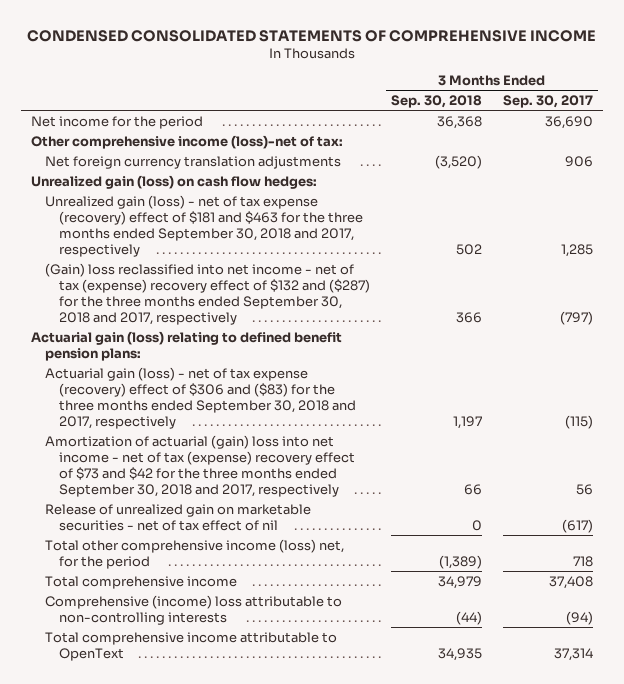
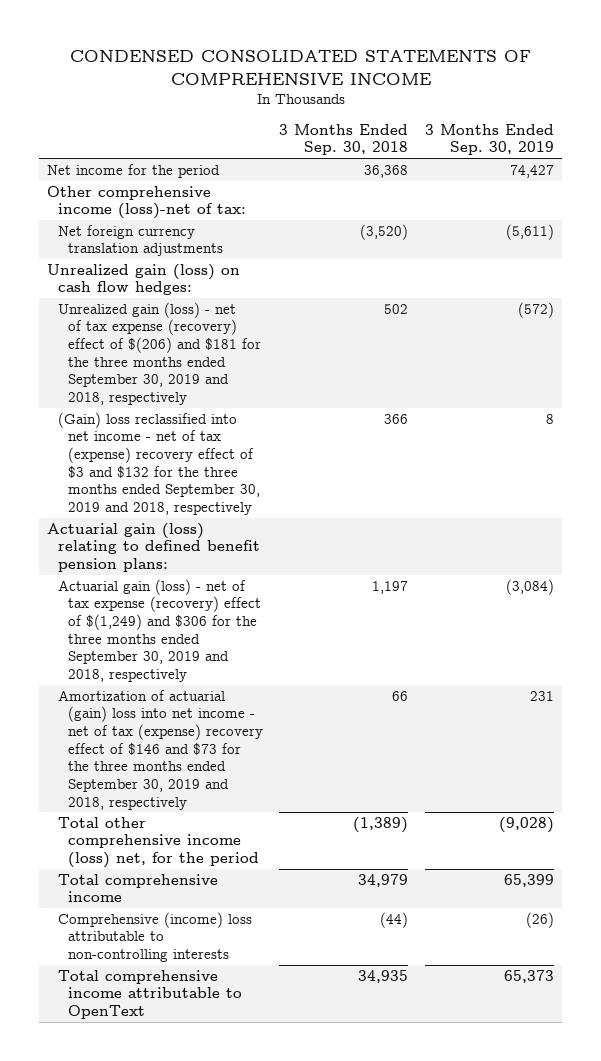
[502,95,593,109] Sep. 30, 2017 -> none
none -> [424,123,554,156] 3 Months Ended Sep. 30, 2019
[45,194,364,258] Unrealized gain (loss) - net of tax expense (recovery) effect of $181 and $463 for the three months ended September 30, 2018 and 2017, respectively -> [57,301,261,405] Unrealized gain (loss) - net of tax expense (recovery) effect of $(206) and $181 for the three months ended September 30, 2019 and 2018, respectively
[45,262,371,326] (Gain) loss reclassified into net income - net of tax (expense) recovery effect of $132 and ($287) for the three months ended September 30, 2018 and 2017, respectively -> [57,411,260,515] (Gain) loss reclassified into net income - net of tax (expense) recovery effect of $3 and $132 for the three months ended September 30, 2019 and 2018, respectively
[45,503,312,531] Release of unrealized gain on marketable securities - net of tax effect of nil -> none
[45,366,357,430] Actuarial gain (loss) - net of tax expense (recovery) effect of $306 and ($83) for the three months ended September 30, 2018 and 2017, respectively -> [57,578,261,682] Actuarial gain (loss) - net of tax expense (recovery) effect of $(1,249) and $306 for the three months ended September 30, 2019 and 2018, respectively
[45,434,356,498] Amortization of actuarial (gain) loss into net income - net of tax (expense) recovery effect of $73 and $42 for the three months ended September 30, 2018 and 2017, respectively -> [57,689,263,810] Amortization of actuarial (gain) loss into net income - net of tax (expense) recovery effect of $146 and $73 for the three months ended September 30, 2019 and 2018, respectively

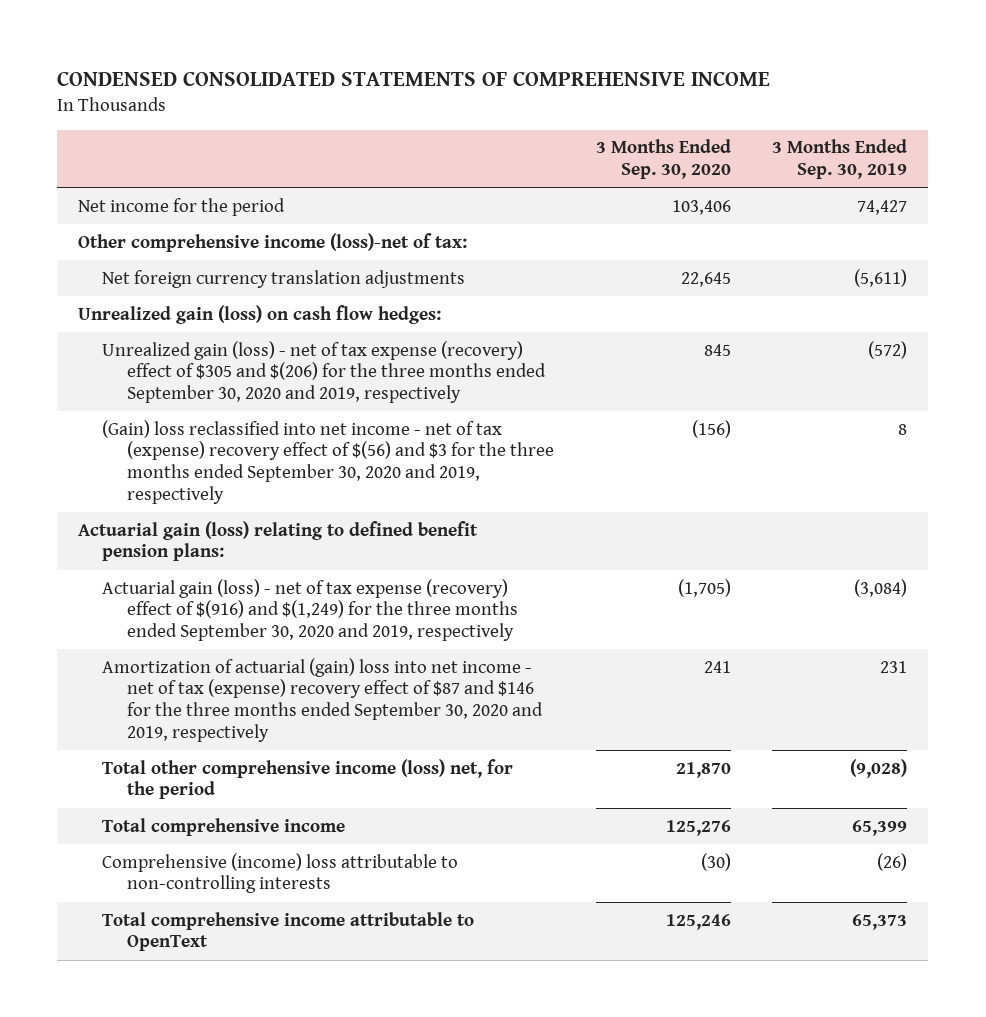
[279,123,409,156] 3 Months Ended Sep. 30, 2018 -> none
none -> [595,139,731,180] 3 Months Ended Sep. 30, 2020
[57,301,261,405] Unrealized gain (loss) - net of tax expense (recovery) effect of $(206) and $181 for the three months ended September 30, 2019 and 2018, respectively -> [102,340,546,404] Unrealized gain (loss) - net of tax expense (recovery) effect of $305 and $(206) for the three months ended September 30, 2020 and 2019, respectively
[57,411,260,515] (Gain) loss reclassified into net income - net of tax (expense) recovery effect of $3 and $132 for the three months ended September 30, 2019 and 2018, respectively -> [102,419,554,504] (Gain) loss reclassified into net income - net of tax (expense) recovery effect of $(56) and $3 for the three months ended September 30, 2020 and 2019, respectively
[57,578,261,682] Actuarial gain (loss) - net of tax expense (recovery) effect of $(1,249) and $306 for the three months ended September 30, 2019 and 2018, respectively -> [102,578,518,642] Actuarial gain (loss) - net of tax expense (recovery) effect of $(916) and $(1,249) for the three months ended September 30, 2020 and 2019, respectively
[57,689,263,810] Amortization of actuarial (gain) loss into net income - net of tax (expense) recovery effect of $146 and $73 for the three months ended September 30, 2019 and 2018, respectively -> [102,657,543,742] Amortization of actuarial (gain) loss into net income - net of tax (expense) recovery effect of $87 and $146 for the three months ended September 30, 2020 and 2019, respectively

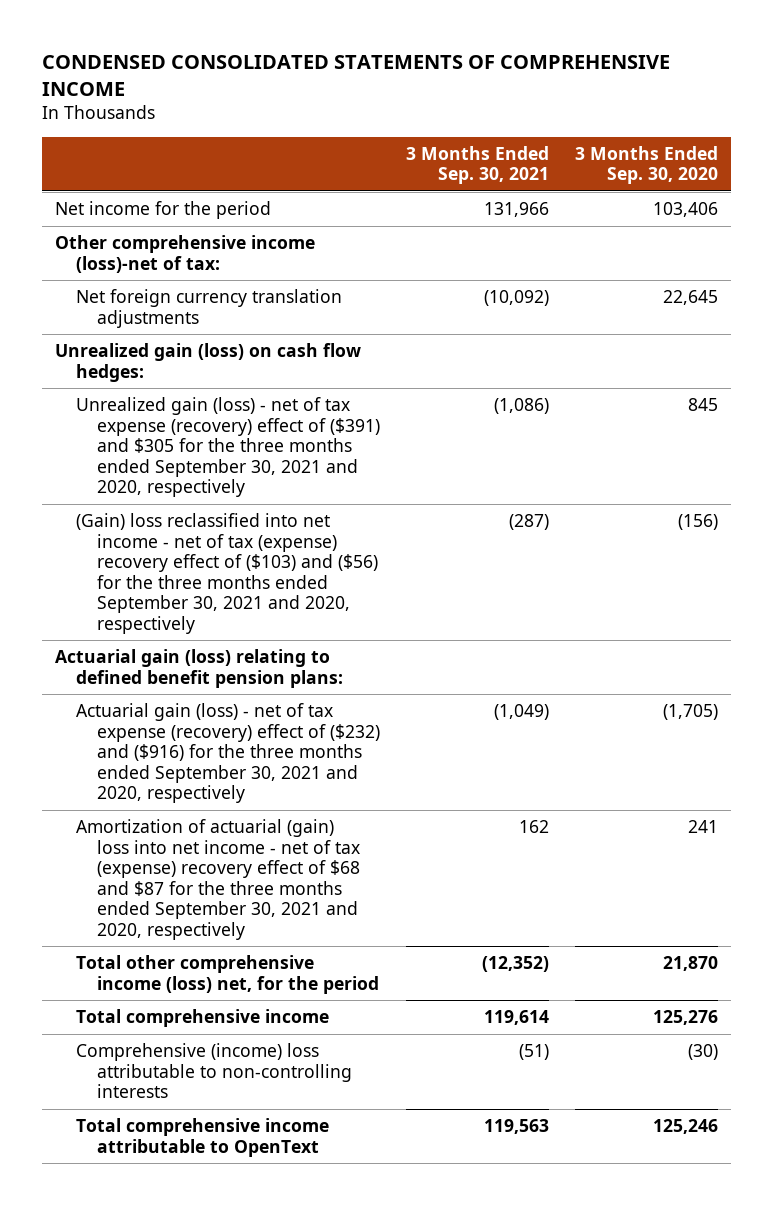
[772,139,908,180] 3 Months Ended Sep. 30, 2019 -> none
none -> [405,145,549,185] 3 Months Ended Sep. 30, 2021
[102,340,546,404] Unrealized gain (loss) - net of tax expense (recovery) effect of $305 and $(206) for the three months ended September 30, 2020 and 2019, respectively -> [75,397,380,498] Unrealized gain (loss) - net of tax expense (recovery) effect of ($391) and $305 for the three months ended September 30, 2021 and 2020, respectively
[102,419,554,504] (Gain) loss reclassified into net income - net of tax (expense) recovery effect of $(56) and $3 for the three months ended September 30, 2020 and 2019, respectively -> [75,513,378,634] (Gain) loss reclassified into net income - net of tax (expense) recovery effect of ($103) and ($56) for the three months ended September 30, 2021 and 2020, respectively
[102,578,518,642] Actuarial gain (loss) - net of tax expense (recovery) effect of $(916) and $(1,249) for the three months ended September 30, 2020 and 2019, respectively -> [75,703,380,804] Actuarial gain (loss) - net of tax expense (recovery) effect of ($232) and ($916) for the three months ended September 30, 2021 and 2020, respectively
[102,657,543,742] Amortization of actuarial (gain) loss into net income - net of tax (expense) recovery effect of $87 and $146 for the three months ended September 30, 2020 and 2019, respectively -> [75,819,360,940] Amortization of actuarial (gain) loss into net income - net of tax (expense) recovery effect of $68 and $87 for the three months ended September 30, 2021 and 2020, respectively

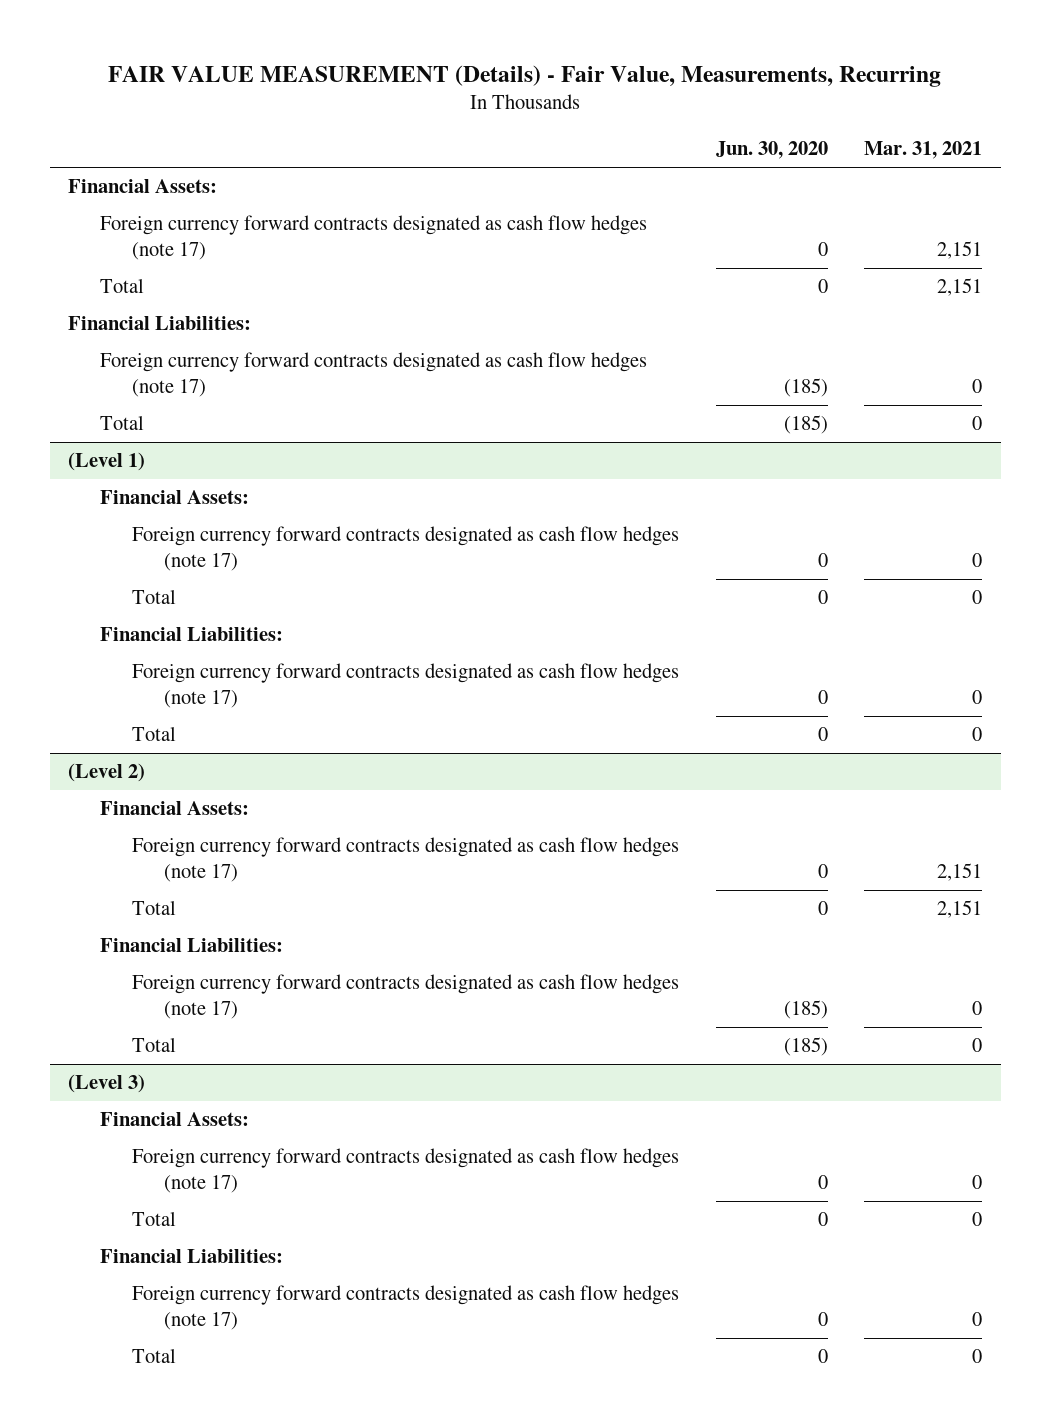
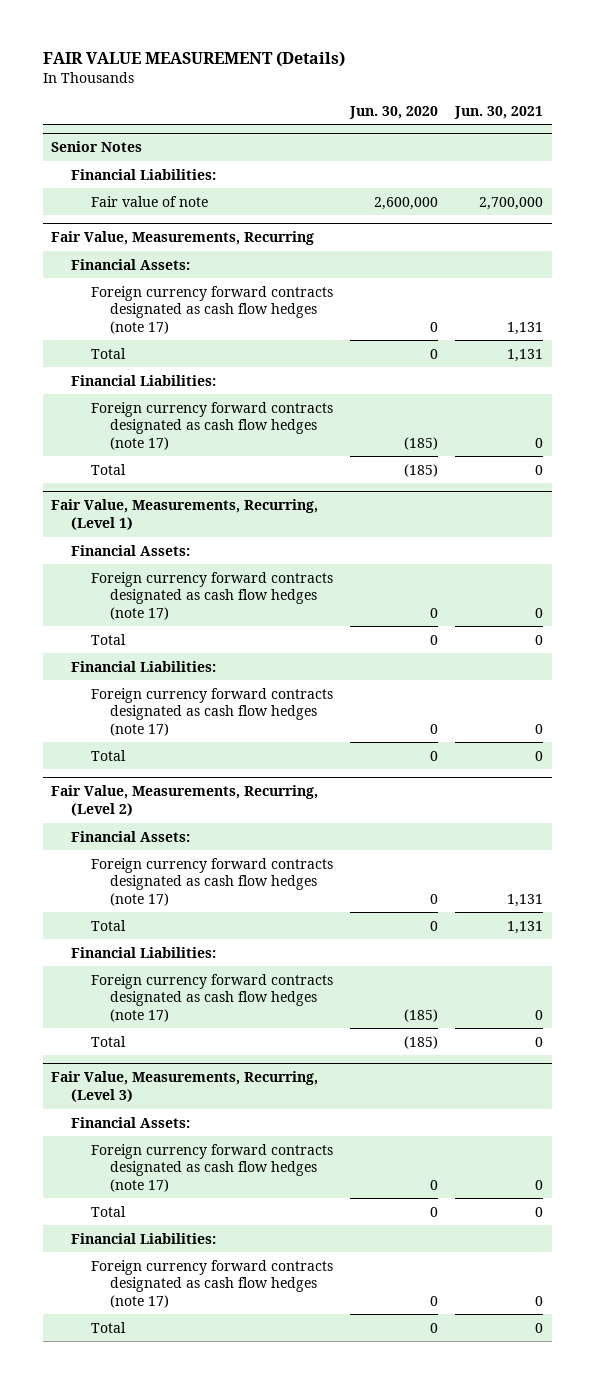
[108,64,942,87] FAIR VALUE MEASUREMENT (Details) - Fair Value, Measurements, Recurring -> [42,51,345,68] FAIR VALUE MEASUREMENT (Details)
[864,141,983,160] Mar. 31, 2021 -> none
none -> [454,105,544,119] Jun. 30, 2021
none -> [51,141,143,153] Senior Notes
none -> [70,168,216,180] Financial Liabilities:
none -> [90,195,208,207] Fair value of note
none -> [51,231,315,246] Fair Value, Measurements, Recurring
[68,452,146,472] (Level 1) -> none
none -> [51,499,319,531] Fair Value, Measurements, Recurring, (Level 1)
[68,763,146,783] (Level 2) -> none
none -> [51,785,319,817] Fair Value, Measurements, Recurring, (Level 2)
[68,1074,146,1094] (Level 3) -> none
none -> [51,1071,319,1103] Fair Value, Measurements, Recurring, (Level 3)

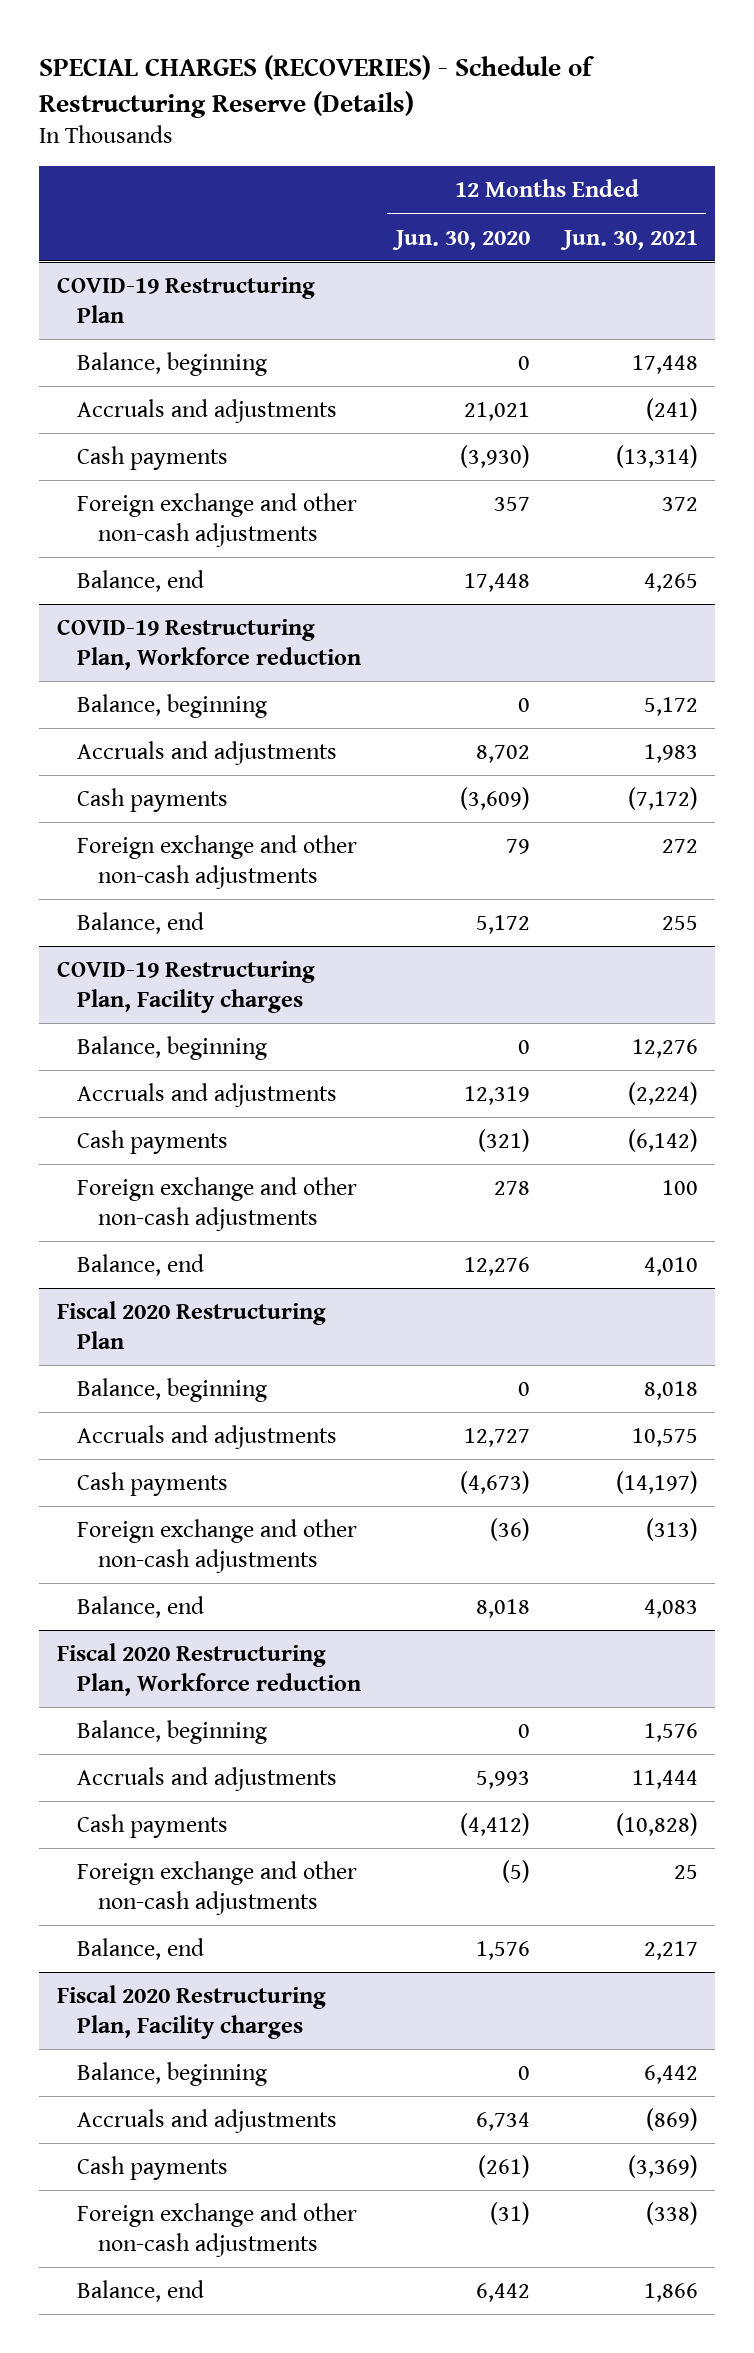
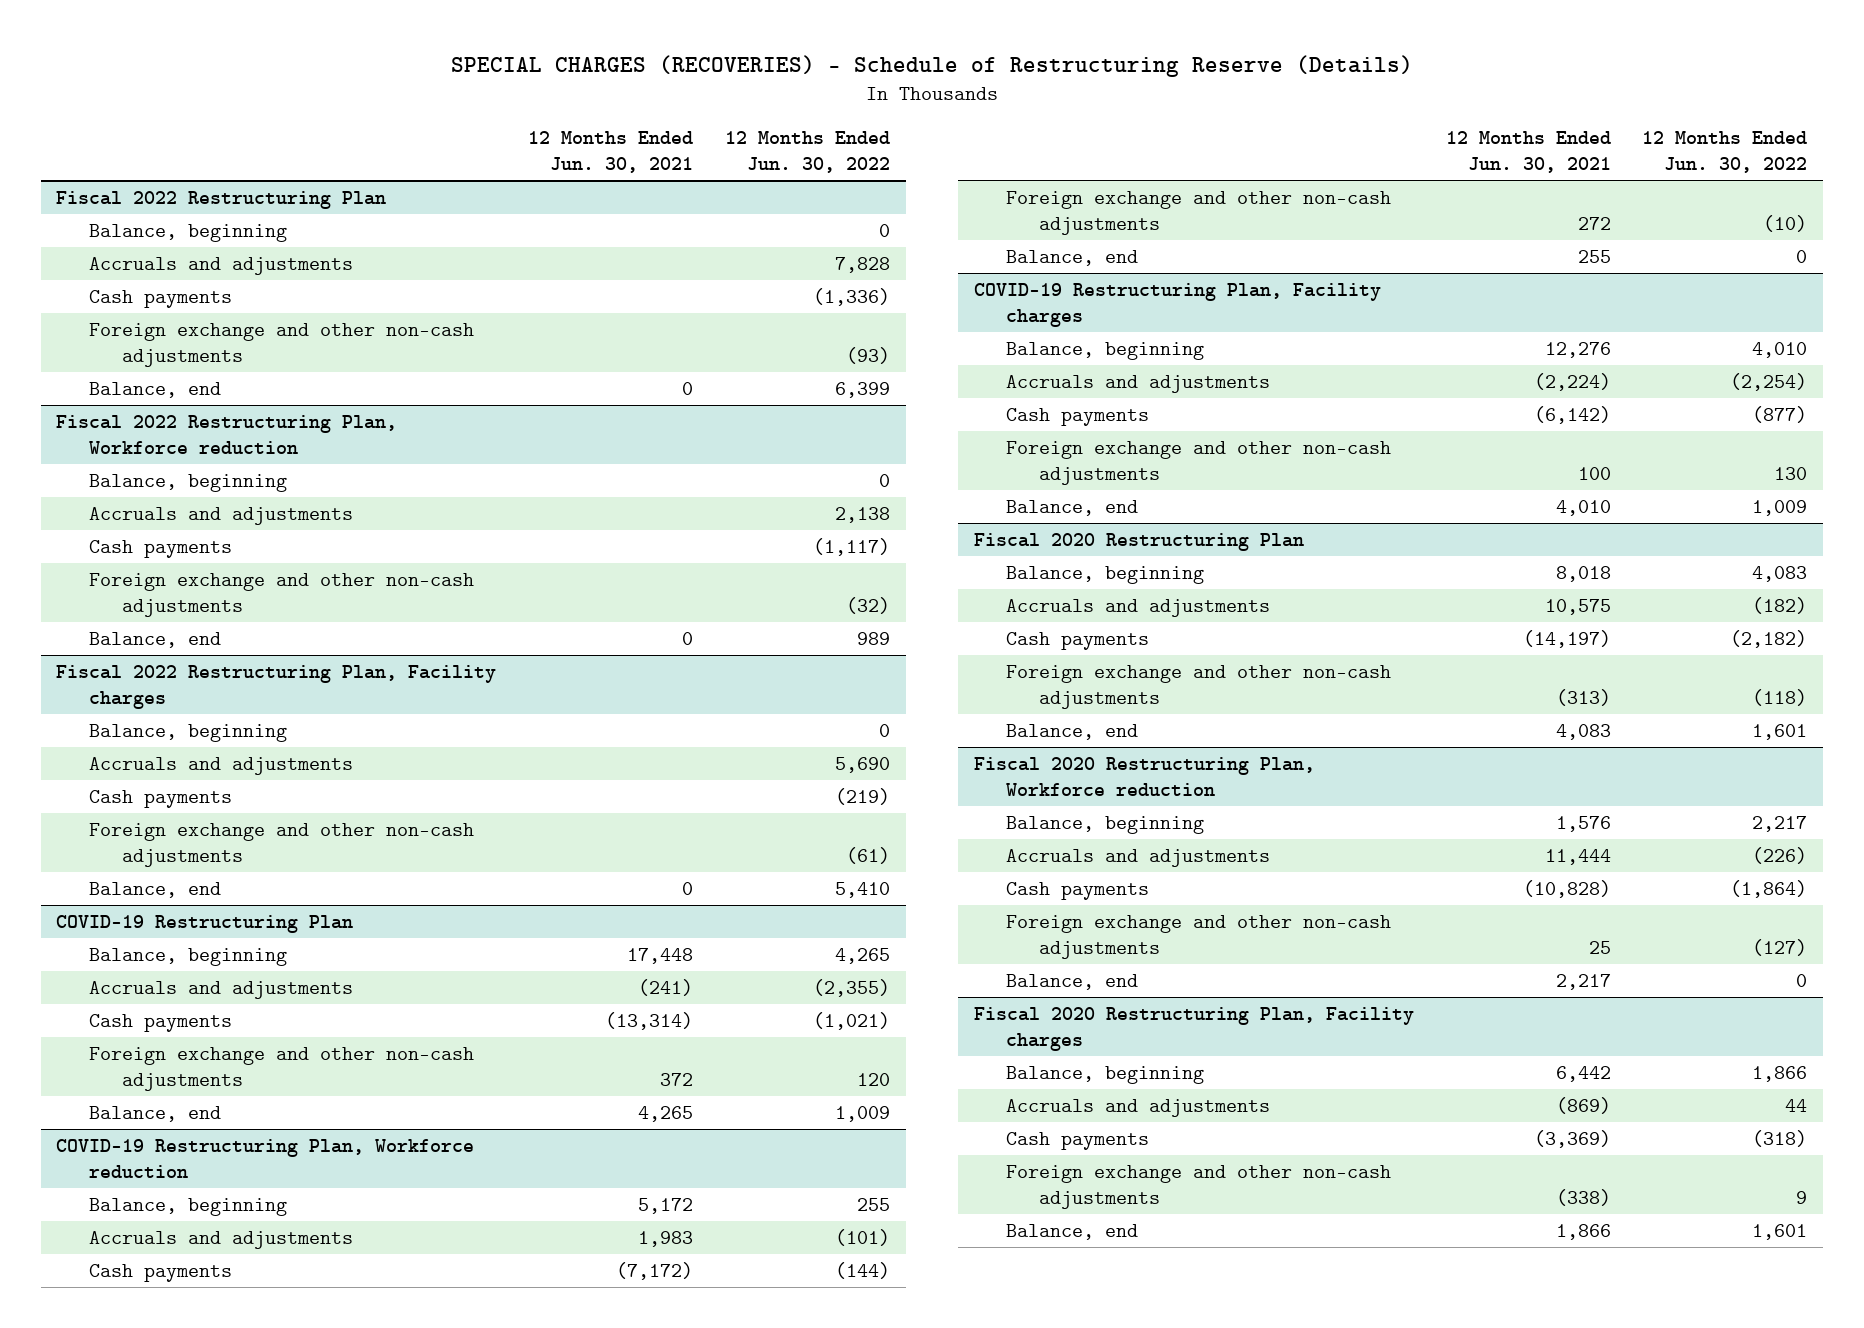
[391,229,530,250] Jun. 30, 2020 -> none
none -> [725,130,891,173] 12 Months Ended Jun. 30, 2022
none -> [56,190,387,209] Fiscal 2022 Restructuring Plan
none -> [89,223,288,242] Balance, beginning
none -> [89,256,354,275] Accruals and adjustments
none -> [89,289,233,308] Cash payments
none -> [89,322,475,368] Foreign exchange and other non-cash adjustments
none -> [89,381,222,398] Balance, end
none -> [56,414,398,455] Fiscal 2022 Restructuring Plan, Workforce reduction
none -> [89,473,288,492] Balance, beginning
none -> [89,506,354,525] Accruals and adjustments
none -> [89,539,233,558] Cash payments
none -> [89,572,475,618] Foreign exchange and other non-cash adjustments
none -> [89,631,222,648] Balance, end
none -> [56,664,497,710] Fiscal 2022 Restructuring Plan, Facility charges
none -> [89,723,288,742] Balance, beginning
none -> [89,756,354,775] Accruals and adjustments
none -> [89,789,233,808] Cash payments
none -> [89,822,475,868] Foreign exchange and other non-cash adjustments
none -> [89,881,222,898] Balance, end

